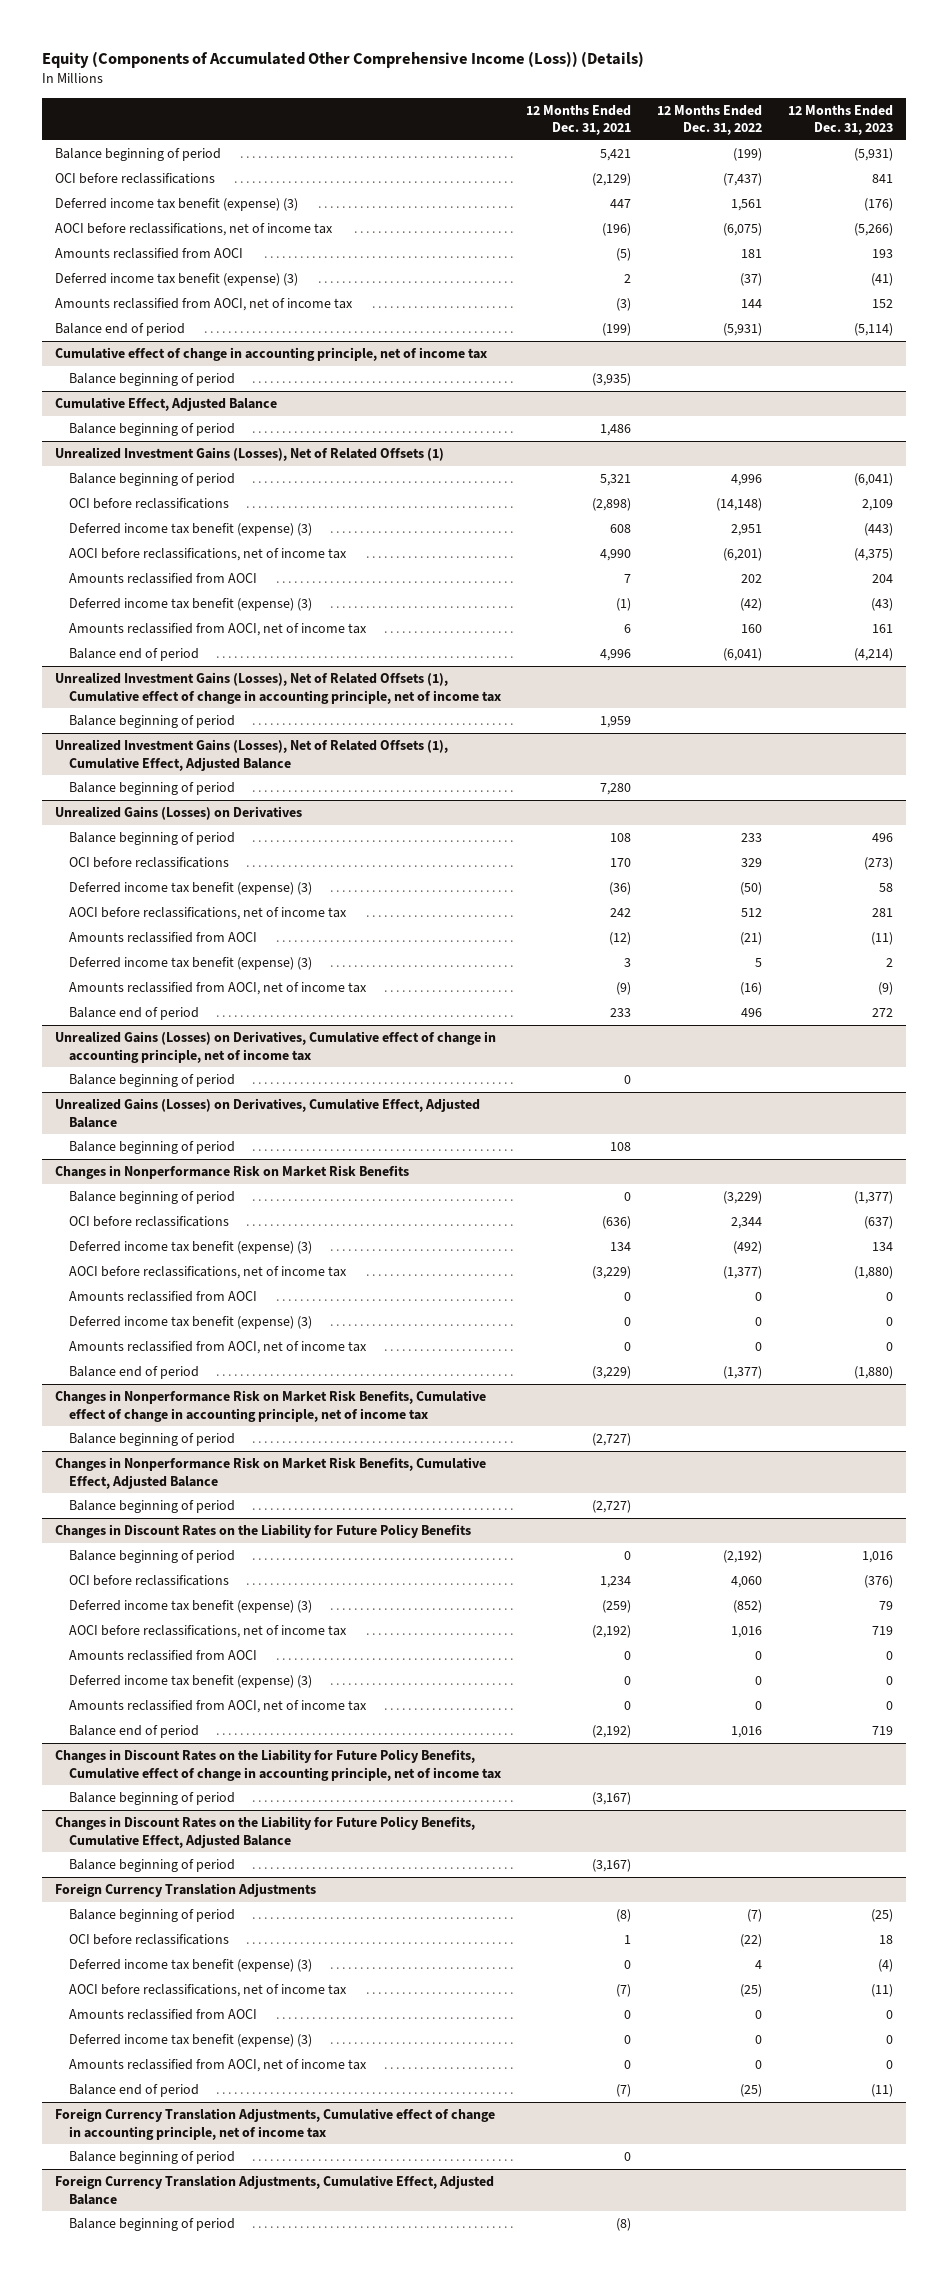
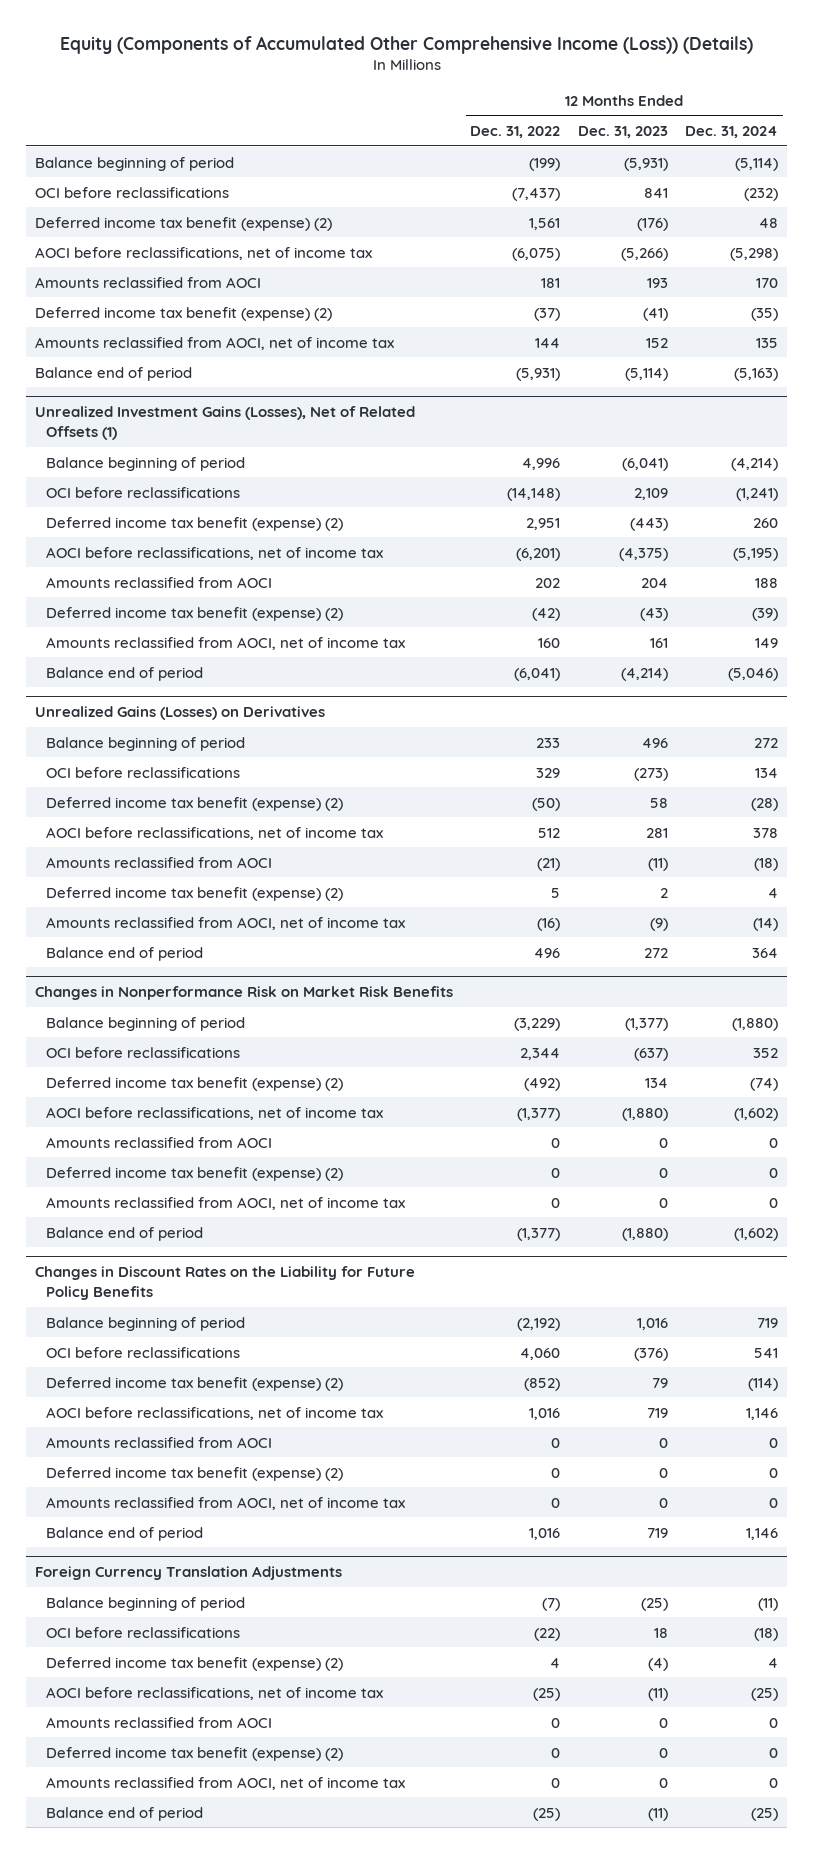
[526,104,632,136] 12 Months Ended Dec. 31, 2021 -> none
none -> [685,125,779,138] Dec. 31, 2024
[55,197,299,211] Deferred income tax benefit (expense) (3) -> [34,216,332,231] Deferred income tax benefit (expense) (2)
[55,272,299,286] Deferred income tax benefit (expense) (3) -> [34,306,332,321] Deferred income tax benefit (expense) (2)
[55,346,488,361] Cumulative effect of change in accounting principle, net of income tax -> none
[68,372,235,386] Balance beginning of period -> none
[55,396,278,411] Cumulative Effect, Adjusted Balance -> none
[68,422,235,436] Balance beginning of period -> none
[68,522,312,536] Deferred income tax benefit (expense) (3) -> [45,516,343,531] Deferred income tax benefit (expense) (2)
[68,597,312,611] Deferred income tax benefit (expense) (3) -> [45,606,343,621] Deferred income tax benefit (expense) (2)
[55,671,501,704] Unrealized Investment Gains (Losses), Net of Related Offsets (1), Cumulative effect of change in accounting principle, net of income tax -> none
[68,714,235,728] Balance beginning of period -> none
[55,738,449,771] Unrealized Investment Gains (Losses), Net of Related Offsets (1), Cumulative Effect, Adjusted Balance -> none
[68,781,235,795] Balance beginning of period -> none
[68,881,312,895] Deferred income tax benefit (expense) (3) -> [45,796,343,811] Deferred income tax benefit (expense) (2)
[68,956,312,970] Deferred income tax benefit (expense) (3) -> [45,886,343,901] Deferred income tax benefit (expense) (2)
[55,1030,497,1063] Unrealized Gains (Losses) on Derivatives, Cumulative effect of change in accounting principle, net of income tax -> none
[68,1073,235,1087] Balance beginning of period -> none
[55,1097,481,1128] Unrealized Gains (Losses) on Derivatives, Cumulative Effect, Adjusted Balance -> none
[68,1140,235,1154] Balance beginning of period -> none
[68,1240,312,1254] Deferred income tax benefit (expense) (3) -> [45,1076,343,1091] Deferred income tax benefit (expense) (2)
[68,1315,312,1329] Deferred income tax benefit (expense) (3) -> [45,1166,343,1181] Deferred income tax benefit (expense) (2)
[55,1389,487,1422] Changes in Nonperformance Risk on Market Risk Benefits, Cumulative effect of change in accounting principle, net of income tax -> none
[68,1432,235,1446] Balance beginning of period -> none
[55,1456,487,1489] Changes in Nonperformance Risk on Market Risk Benefits, Cumulative Effect, Adjusted Balance -> none
[68,1499,235,1513] Balance beginning of period -> none
[68,1599,312,1613] Deferred income tax benefit (expense) (3) -> [45,1376,343,1391] Deferred income tax benefit (expense) (2)
[68,1674,312,1688] Deferred income tax benefit (expense) (3) -> [45,1466,343,1481] Deferred income tax benefit (expense) (2)
[55,1748,501,1781] Changes in Discount Rates on the Liability for Future Policy Benefits, Cumulative effect of change in accounting principle, net of income tax -> none
[68,1791,235,1805] Balance beginning of period -> none
[55,1815,476,1848] Changes in Discount Rates on the Liability for Future Policy Benefits, Cumulative Effect, Adjusted Balance -> none
[68,1858,235,1872] Balance beginning of period -> none
[68,1958,312,1972] Deferred income tax benefit (expense) (3) -> [45,1656,343,1671] Deferred income tax benefit (expense) (2)
[68,2033,312,2047] Deferred income tax benefit (expense) (3) -> [45,1746,343,1761] Deferred income tax benefit (expense) (2)
[55,2107,496,2140] Foreign Currency Translation Adjustments, Cumulative effect of change in accounting principle, net of income tax -> none
[68,2150,235,2164] Balance beginning of period -> none
[55,2174,495,2205] Foreign Currency Translation Adjustments, Cumulative Effect, Adjusted Balance -> none
[68,2217,235,2231] Balance beginning of period -> none

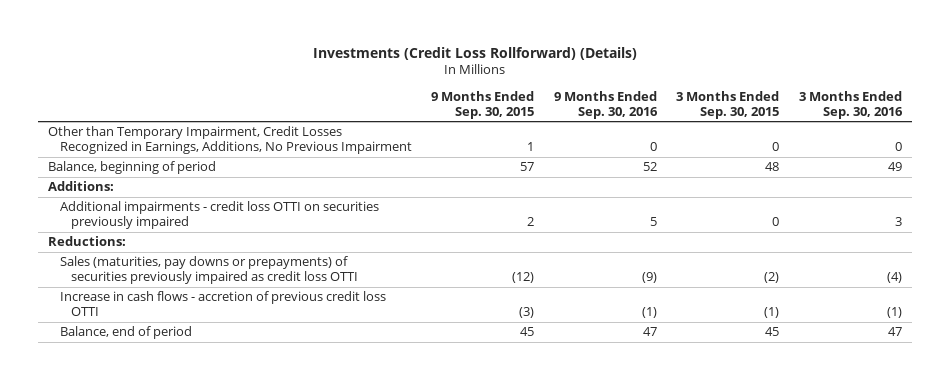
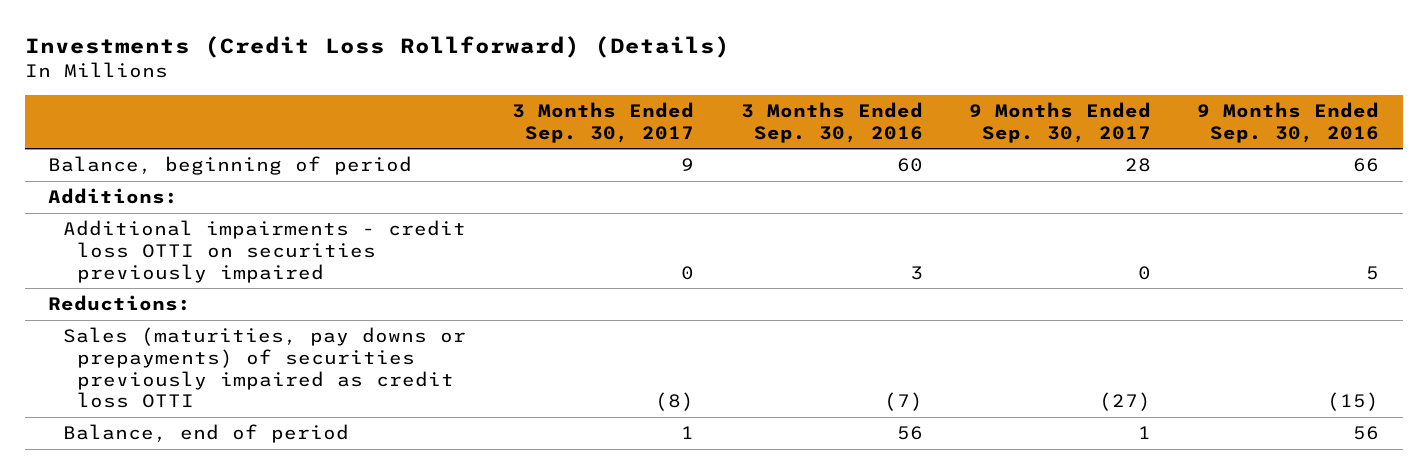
[431,91,535,119] 9 Months Ended Sep. 30, 2015 -> none
[676,91,780,119] 3 Months Ended Sep. 30, 2015 -> none
none -> [512,101,695,143] 3 Months Ended Sep. 30, 2017
none -> [968,101,1151,143] 9 Months Ended Sep. 30, 2017
[48,126,412,154] Other than Temporary Impairment, Credit Losses Recognized in Earnings, Additions, No Previous Impairment -> none
[642,162,657,172] 52 -> [1353,158,1380,173] 66
[887,162,902,172] 49 -> [896,158,923,173] 60
[59,291,386,316] Increase in cash flows - accretion of previous credit loss OTTI -> none
[641,271,657,283] (9) -> [1327,392,1380,412] (15)
[886,271,902,283] (4) -> [883,392,923,412] (7)
[642,327,657,337] 47 -> [1353,426,1380,441] 56
[887,327,902,337] 47 -> [896,426,923,441] 56

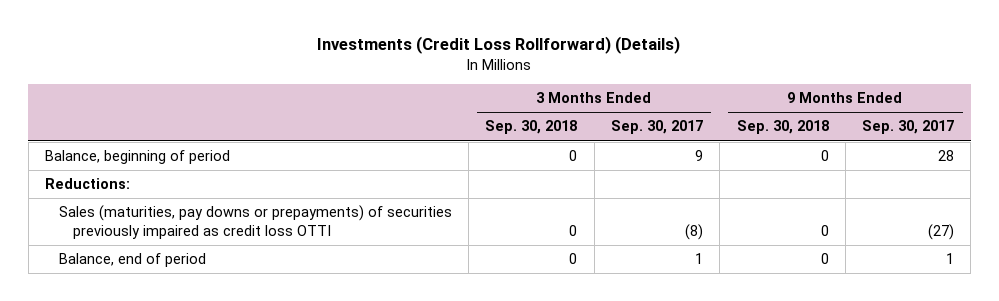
[740,101,923,143] 3 Months Ended Sep. 30, 2016 -> none
[1197,101,1380,143] 9 Months Ended Sep. 30, 2016 -> none
none -> [485,120,578,135] Sep. 30, 2018
none -> [736,120,829,135] Sep. 30, 2018
[48,188,179,205] Additions: -> none
[62,220,466,283] Additional impairments - credit loss OTTI on securities previously impaired -> none

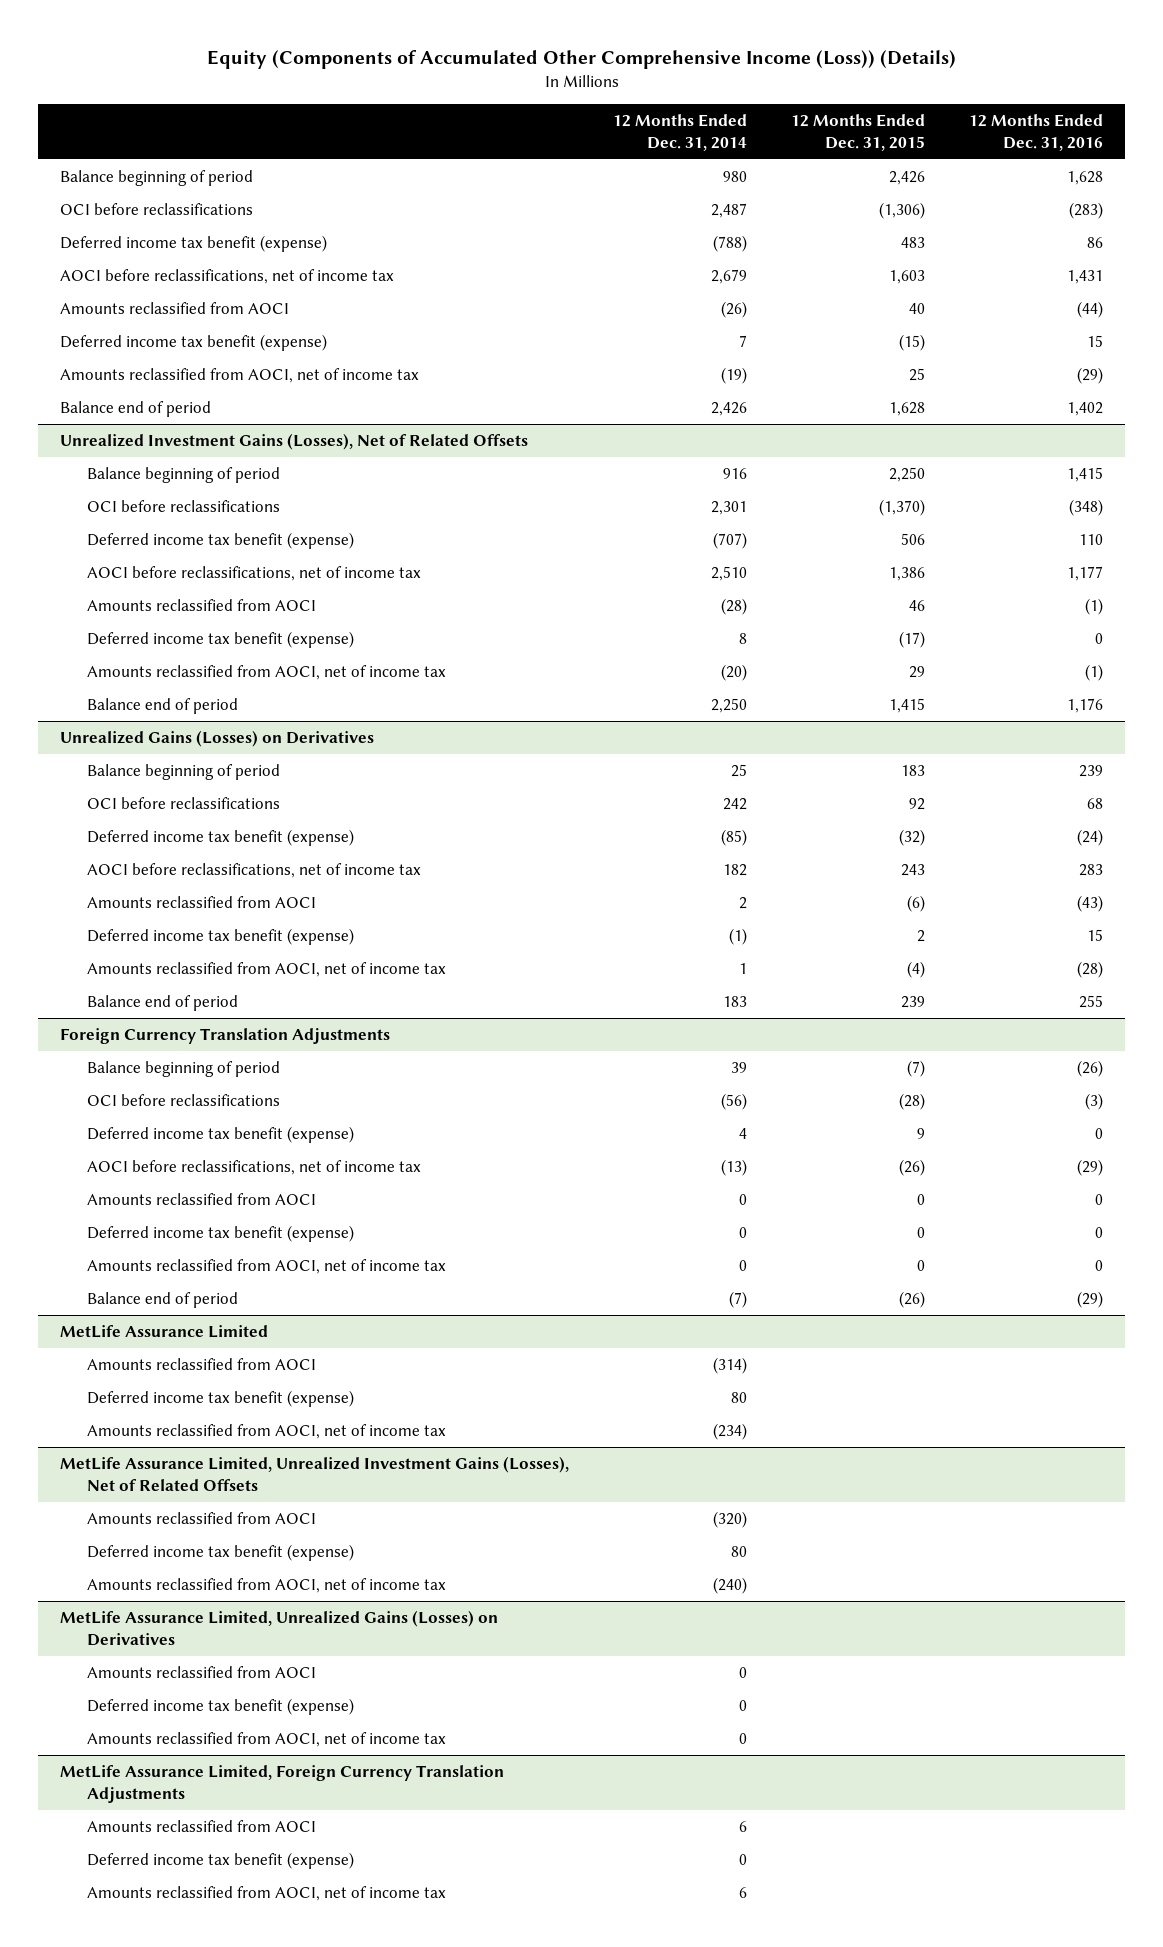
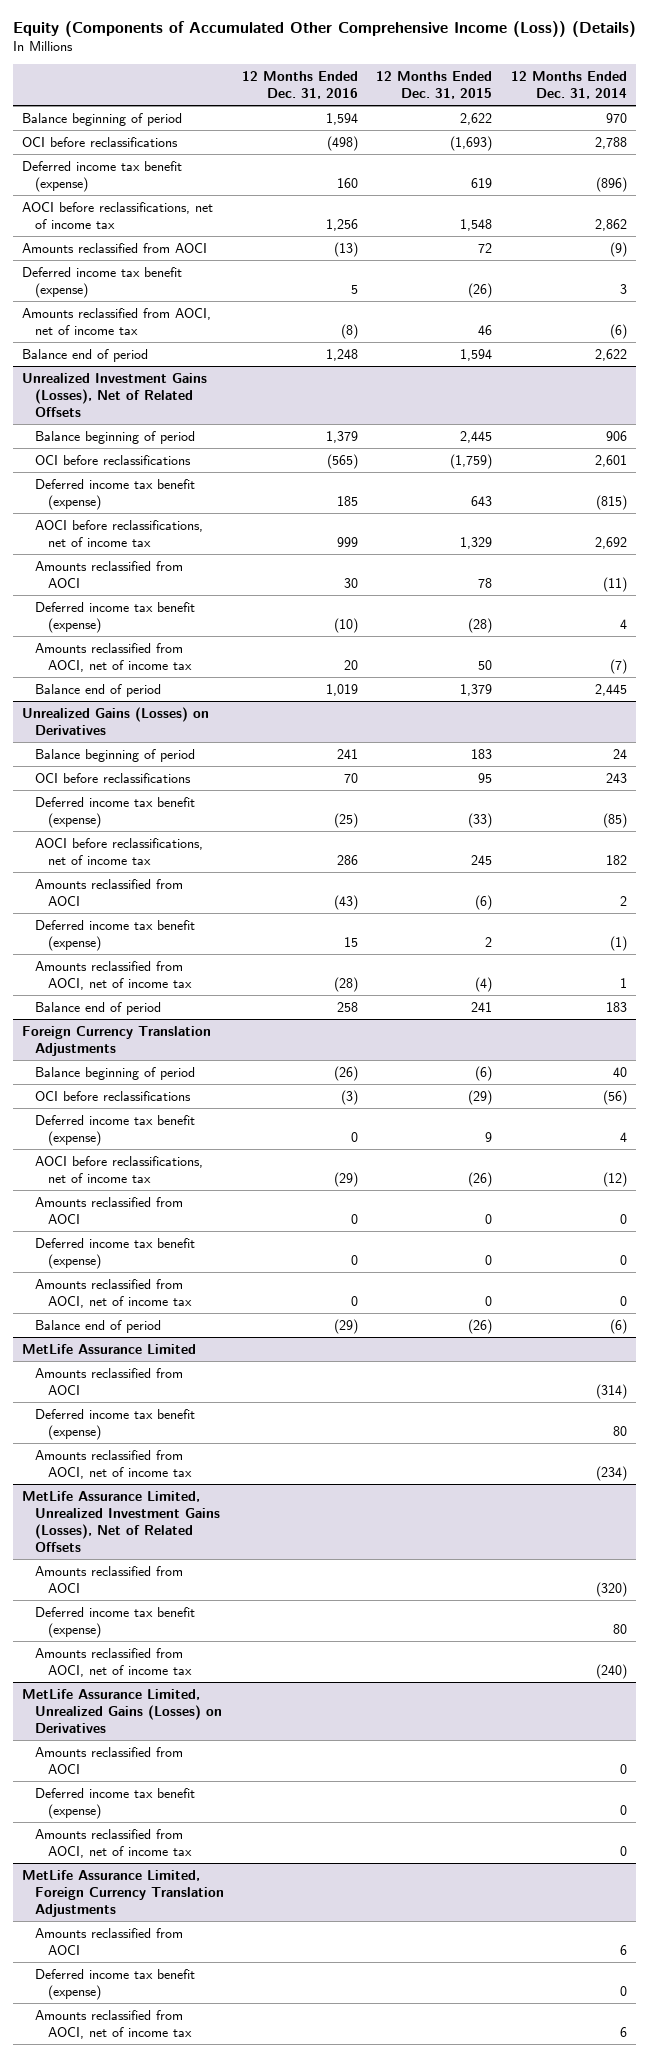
[723,171,748,183] 980 -> [605,112,627,123] 970
[889,171,926,186] 2,426 -> [460,112,493,125] 2,622
[1066,171,1103,186] 1,628 -> [326,112,359,125] 1,594
[711,203,748,219] 2,487 -> [594,136,627,149] 2,788
[879,202,926,220] (1,306) -> [450,135,493,151] (1,693)
[1068,202,1103,220] (283) -> [327,135,359,151] (498)
[713,235,748,253] (788) -> [595,176,627,192] (896)
[901,237,926,249] 483 -> [471,177,493,188] 619
[1086,237,1103,249] 86 -> [337,177,359,188] 160
[711,269,748,285] 2,679 -> [594,218,627,231] 2,862
[889,270,926,285] 1,603 -> [460,218,493,231] 1,548
[1066,270,1103,285] 1,431 -> [326,218,359,231] 1,256
[721,301,748,319] (26) -> [609,241,627,257] (9)
[909,303,926,315] 40 -> [478,242,493,253] 72
[1076,301,1103,319] (44) -> [334,241,359,257] (13)
[739,335,748,348] 7 -> [619,283,627,294] 3
[899,334,926,352] (15) -> [468,282,493,298] (26)
[1086,335,1103,348] 15 -> [351,284,359,294] 5
[721,367,748,385] (19) -> [609,323,627,339] (6)
[909,368,926,382] 25 -> [478,324,493,335] 46
[1076,367,1103,385] (29) -> [341,323,359,339] (8)
[711,402,748,417] 2,426 -> [594,348,627,361] 2,622
[889,402,926,417] 1,628 -> [460,348,493,361] 1,594
[1066,402,1103,417] 1,402 -> [326,348,359,361] 1,248
[723,468,748,480] 916 -> [605,430,627,441] 906
[889,467,926,483] 2,250 -> [460,430,493,443] 2,445
[1066,467,1103,483] 1,415 -> [326,430,359,443] 1,379
[711,501,748,516] 2,301 -> [594,454,627,467] 2,601
[879,499,926,517] (1,370) -> [450,453,493,469] (1,759)
[1068,499,1103,517] (348) -> [327,453,359,469] (565)
[713,532,748,550] (707) -> [595,494,627,510] (815)
[901,533,926,546] 506 -> [471,495,493,506] 643
[1078,534,1103,546] 110 -> [337,495,359,506] 185
[711,566,748,582] 2,510 -> [594,536,627,549] 2,692
[889,567,926,582] 1,386 -> [460,536,493,549] 1,329
[1066,566,1103,582] 1,177 -> [337,536,359,547] 999
[721,598,748,616] (28) -> [602,576,627,592] (11)
[909,600,926,612] 46 -> [478,577,493,588] 78
[1084,598,1103,616] (1) -> [344,577,359,588] 30
[739,633,748,645] 8 -> [619,618,627,629] 4
[899,631,926,649] (17) -> [468,617,493,633] (28)
[1094,633,1103,645] 0 -> [334,617,359,633] (10)
[721,664,748,682] (20) -> [609,658,627,674] (7)
[909,666,926,679] 29 -> [478,659,493,670] 50
[1084,664,1103,682] (1) -> [344,659,359,670] 20
[711,698,748,714] 2,250 -> [594,683,627,696] 2,445
[889,698,926,714] 1,415 -> [460,683,493,696] 1,379
[1066,698,1103,714] 1,176 -> [326,683,359,696] 1,019
[731,764,748,778] 25 -> [612,748,627,759] 24
[1078,765,1103,778] 239 -> [337,748,359,759] 241
[723,798,748,811] 242 -> [605,772,627,783] 243
[909,798,926,811] 92 -> [478,772,493,783] 95
[1086,798,1103,810] 68 -> [344,772,359,783] 70
[899,829,926,847] (32) -> [468,812,493,828] (33)
[1076,829,1103,847] (24) -> [334,812,359,828] (25)
[901,864,926,877] 243 -> [471,854,493,865] 245
[1078,864,1103,877] 283 -> [337,854,359,865] 286
[901,996,926,1009] 239 -> [471,1001,493,1012] 241
[1078,995,1103,1009] 255 -> [337,1001,359,1012] 258
[731,1062,748,1074] 39 -> [612,1066,627,1077] 40
[907,1060,926,1078] (7) -> [475,1065,493,1081] (6)
[899,1093,926,1111] (28) -> [468,1089,493,1105] (29)
[721,1159,748,1177] (13) -> [602,1171,627,1187] (12)
[729,1291,748,1309] (7) -> [609,1318,627,1334] (6)

